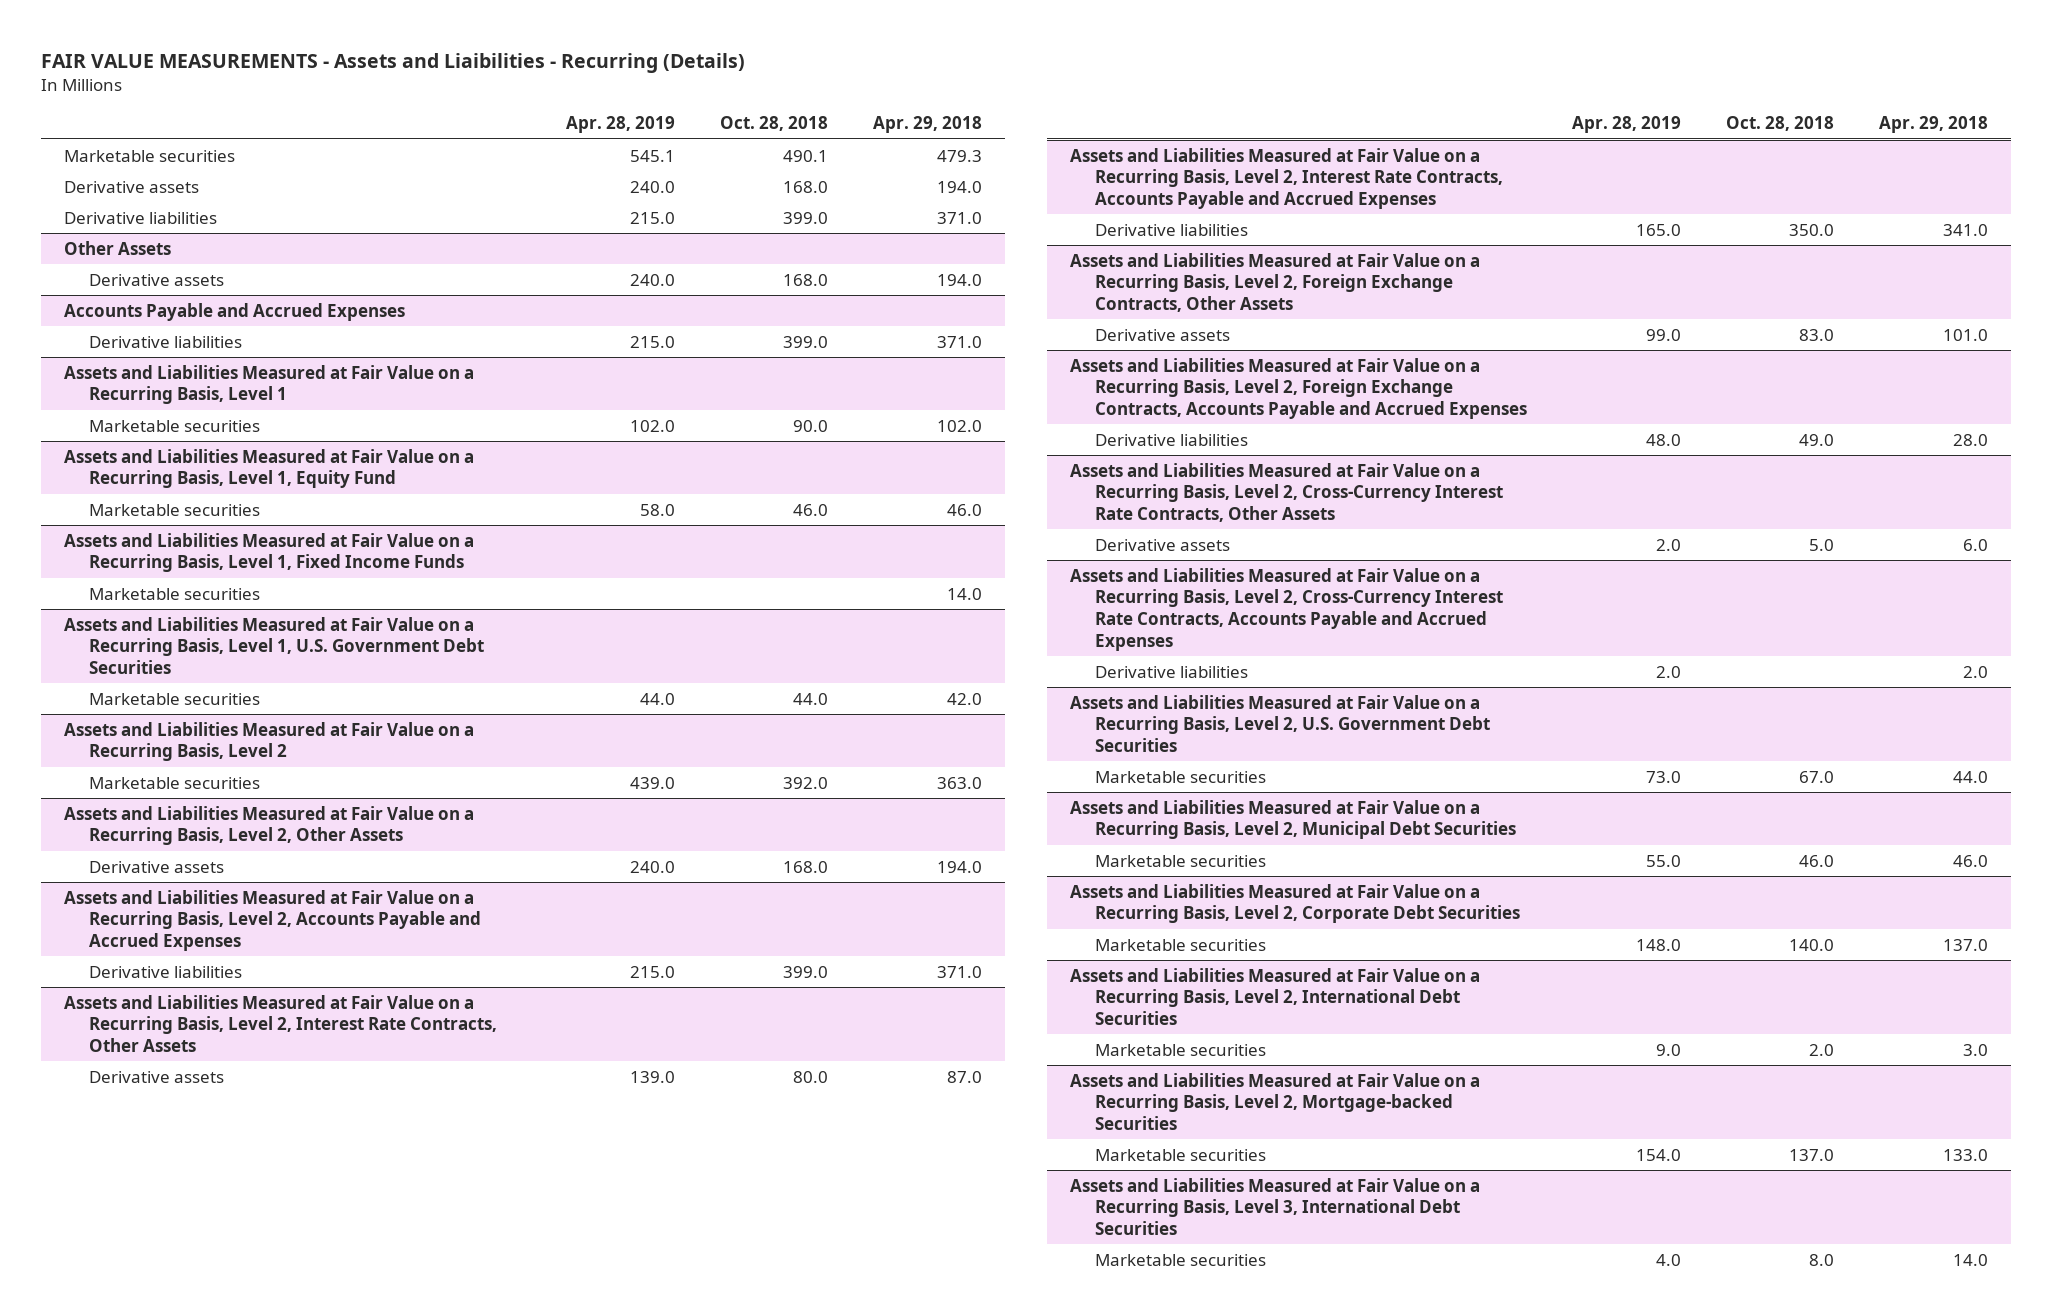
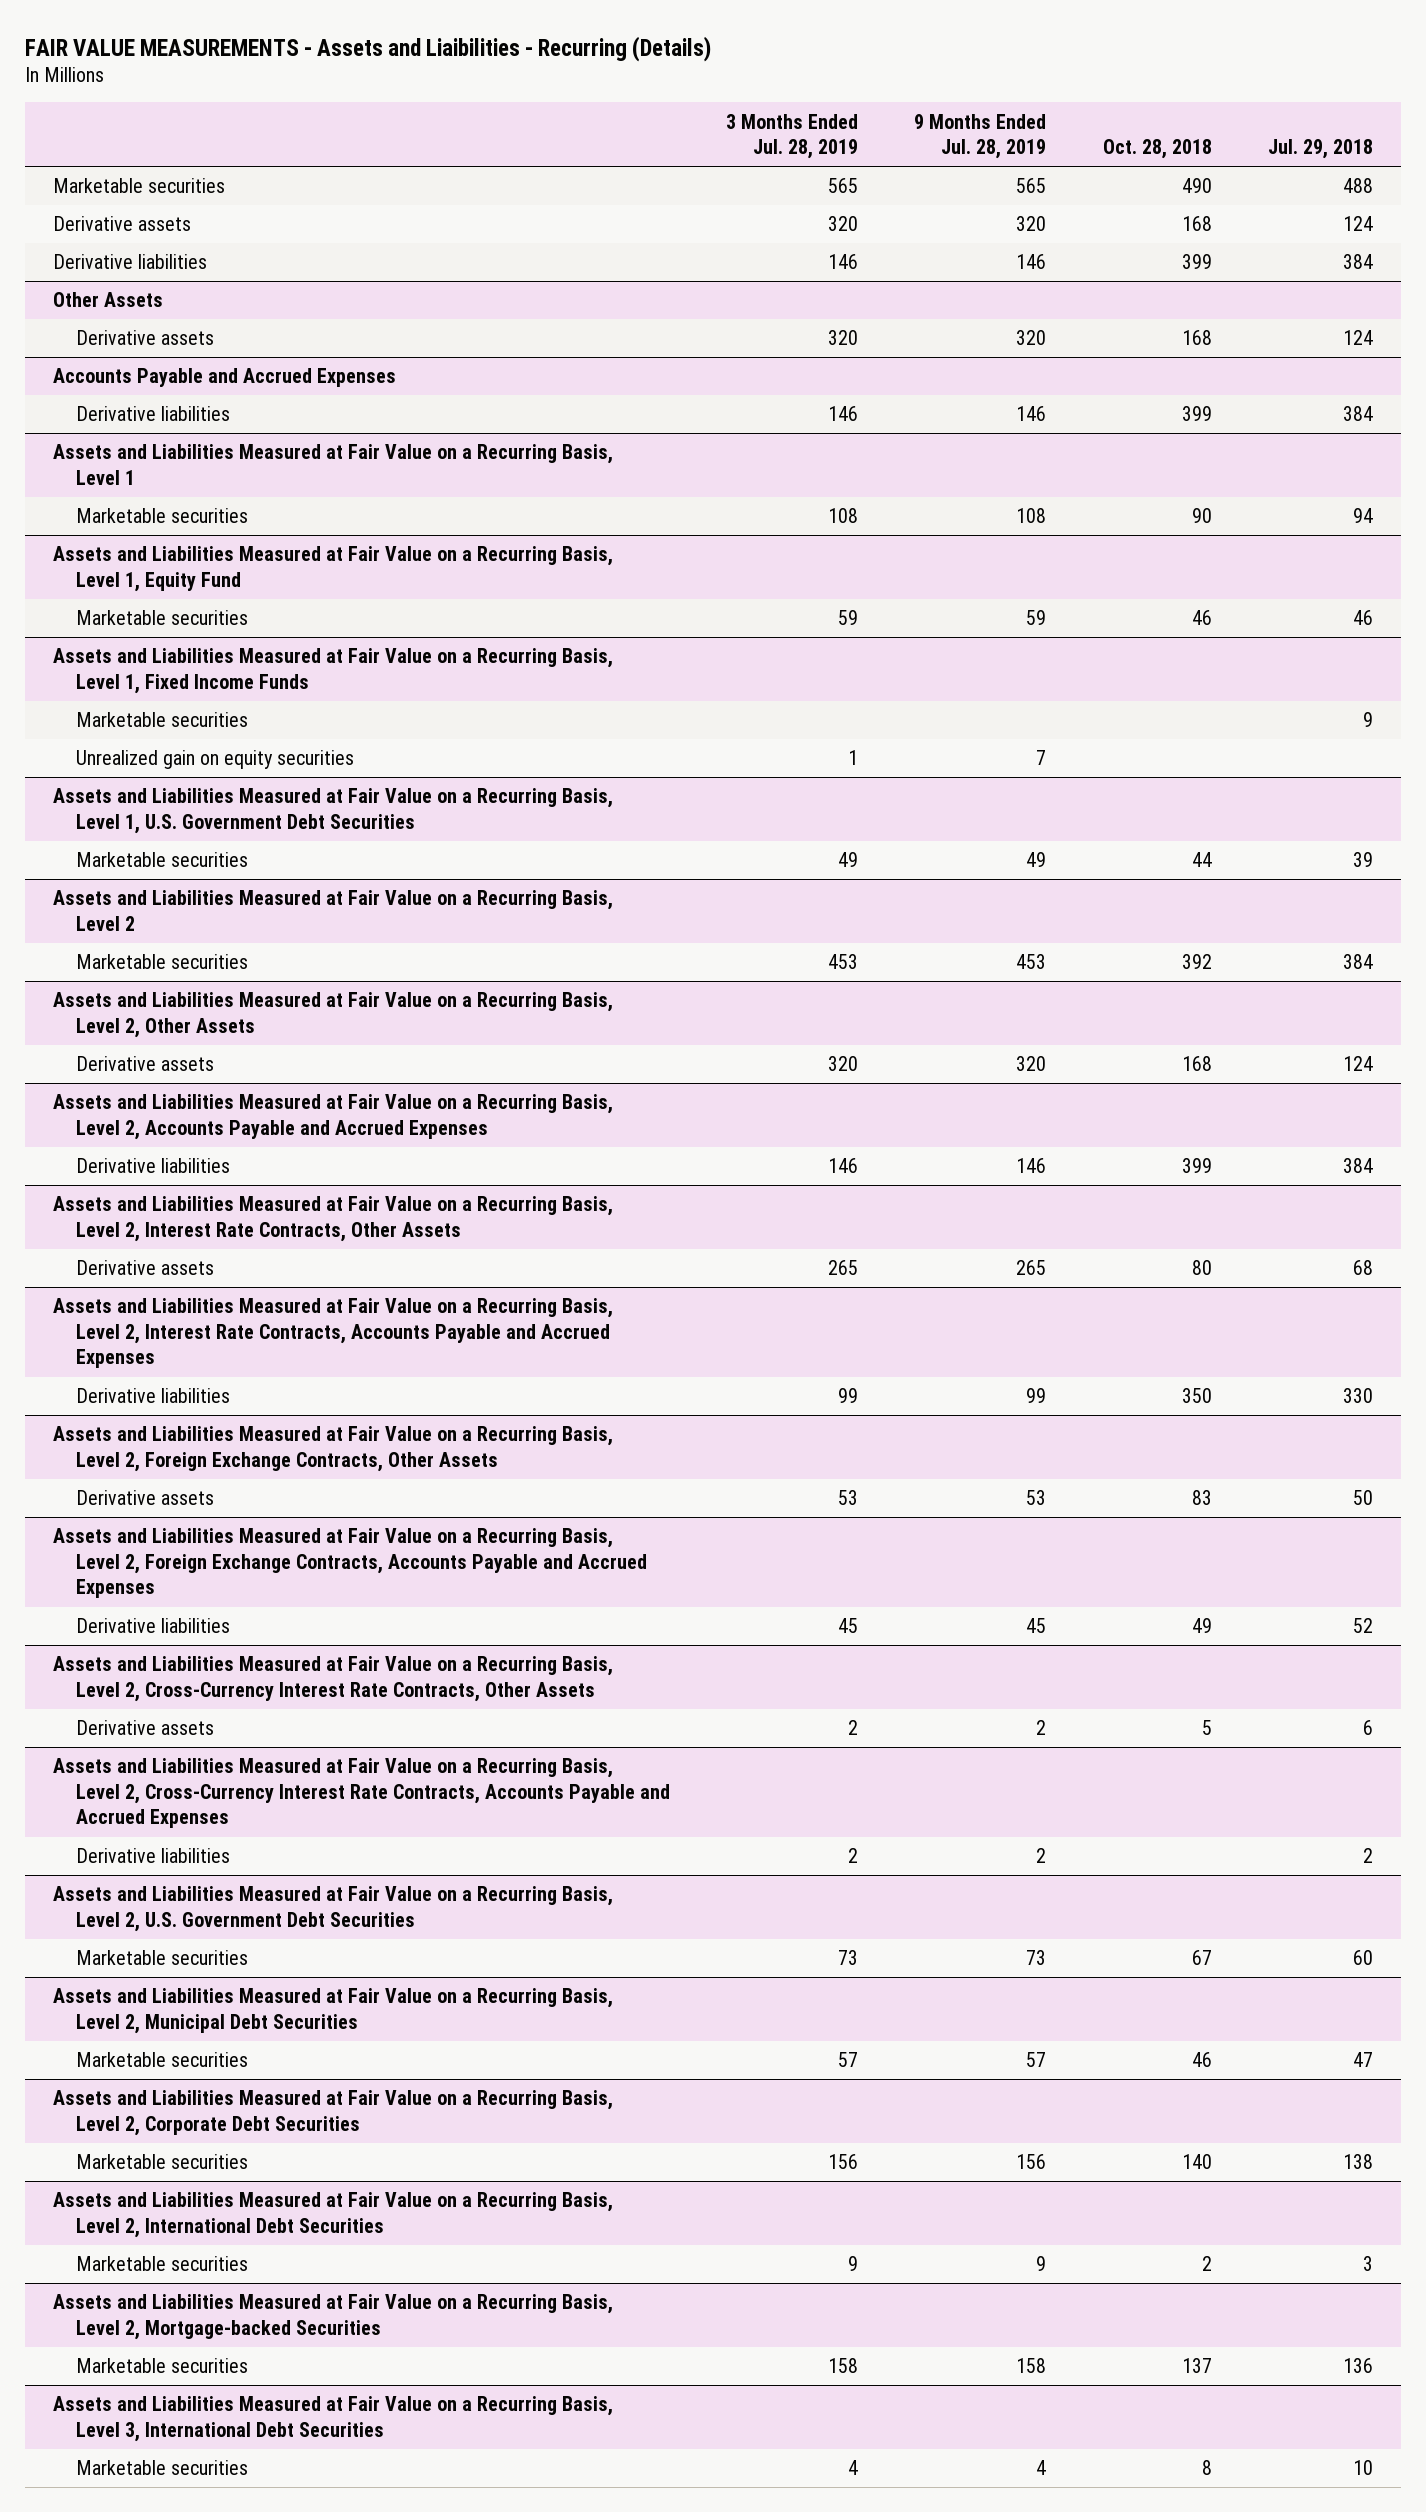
[566,116,676,134] Apr. 28, 2019 -> none
[873,116,983,134] Apr. 29, 2018 -> none
none -> [726,113,859,160] 3 Months Ended Jul. 28, 2019
none -> [914,113,1047,160] 9 Months Ended Jul. 28, 2019
none -> [1267,139,1373,160] Jul. 29, 2018
[783,149,829,162] 490.1 -> [1181,178,1212,194] 490
[783,180,829,193] 168.0 -> [1181,216,1212,232] 168
[783,211,829,224] 399.0 -> [1181,254,1212,270] 399
[783,273,829,286] 168.0 -> [1181,330,1212,346] 168
[783,335,829,348] 399.0 -> [1181,406,1212,422] 399
[793,419,829,432] 90.0 -> [1191,508,1212,524] 90
[793,503,829,516] 46.0 -> [1191,610,1212,626] 46
none -> [76,750,355,770] Unrealized gain on equity securities
[793,692,829,705] 44.0 -> [1191,852,1212,868] 44
[783,776,829,789] 392.0 -> [1181,954,1212,970] 392
[783,860,829,873] 168.0 -> [1181,1056,1212,1072] 168
[783,965,829,978] 399.0 -> [1181,1158,1212,1174] 399
[793,1070,829,1083] 80.0 -> [1191,1260,1212,1276] 80
[1789,223,1835,236] 350.0 -> [1181,1388,1212,1404] 350
[1799,328,1835,341] 83.0 -> [1191,1490,1212,1506] 83
[1799,433,1835,446] 49.0 -> [1191,1618,1212,1634] 49
[1809,538,1835,551] 5.0 -> [1201,1720,1212,1736] 5
[1799,770,1835,783] 67.0 -> [1191,1950,1212,1966] 67
[1799,854,1835,867] 46.0 -> [1191,2052,1212,2068] 46
[1789,938,1835,951] 140.0 -> [1181,2154,1212,2170] 140
[1809,1043,1835,1056] 2.0 -> [1201,2256,1212,2272] 2
[1789,1148,1835,1161] 137.0 -> [1181,2358,1212,2374] 137
[1809,1253,1835,1266] 8.0 -> [1201,2460,1212,2476] 8

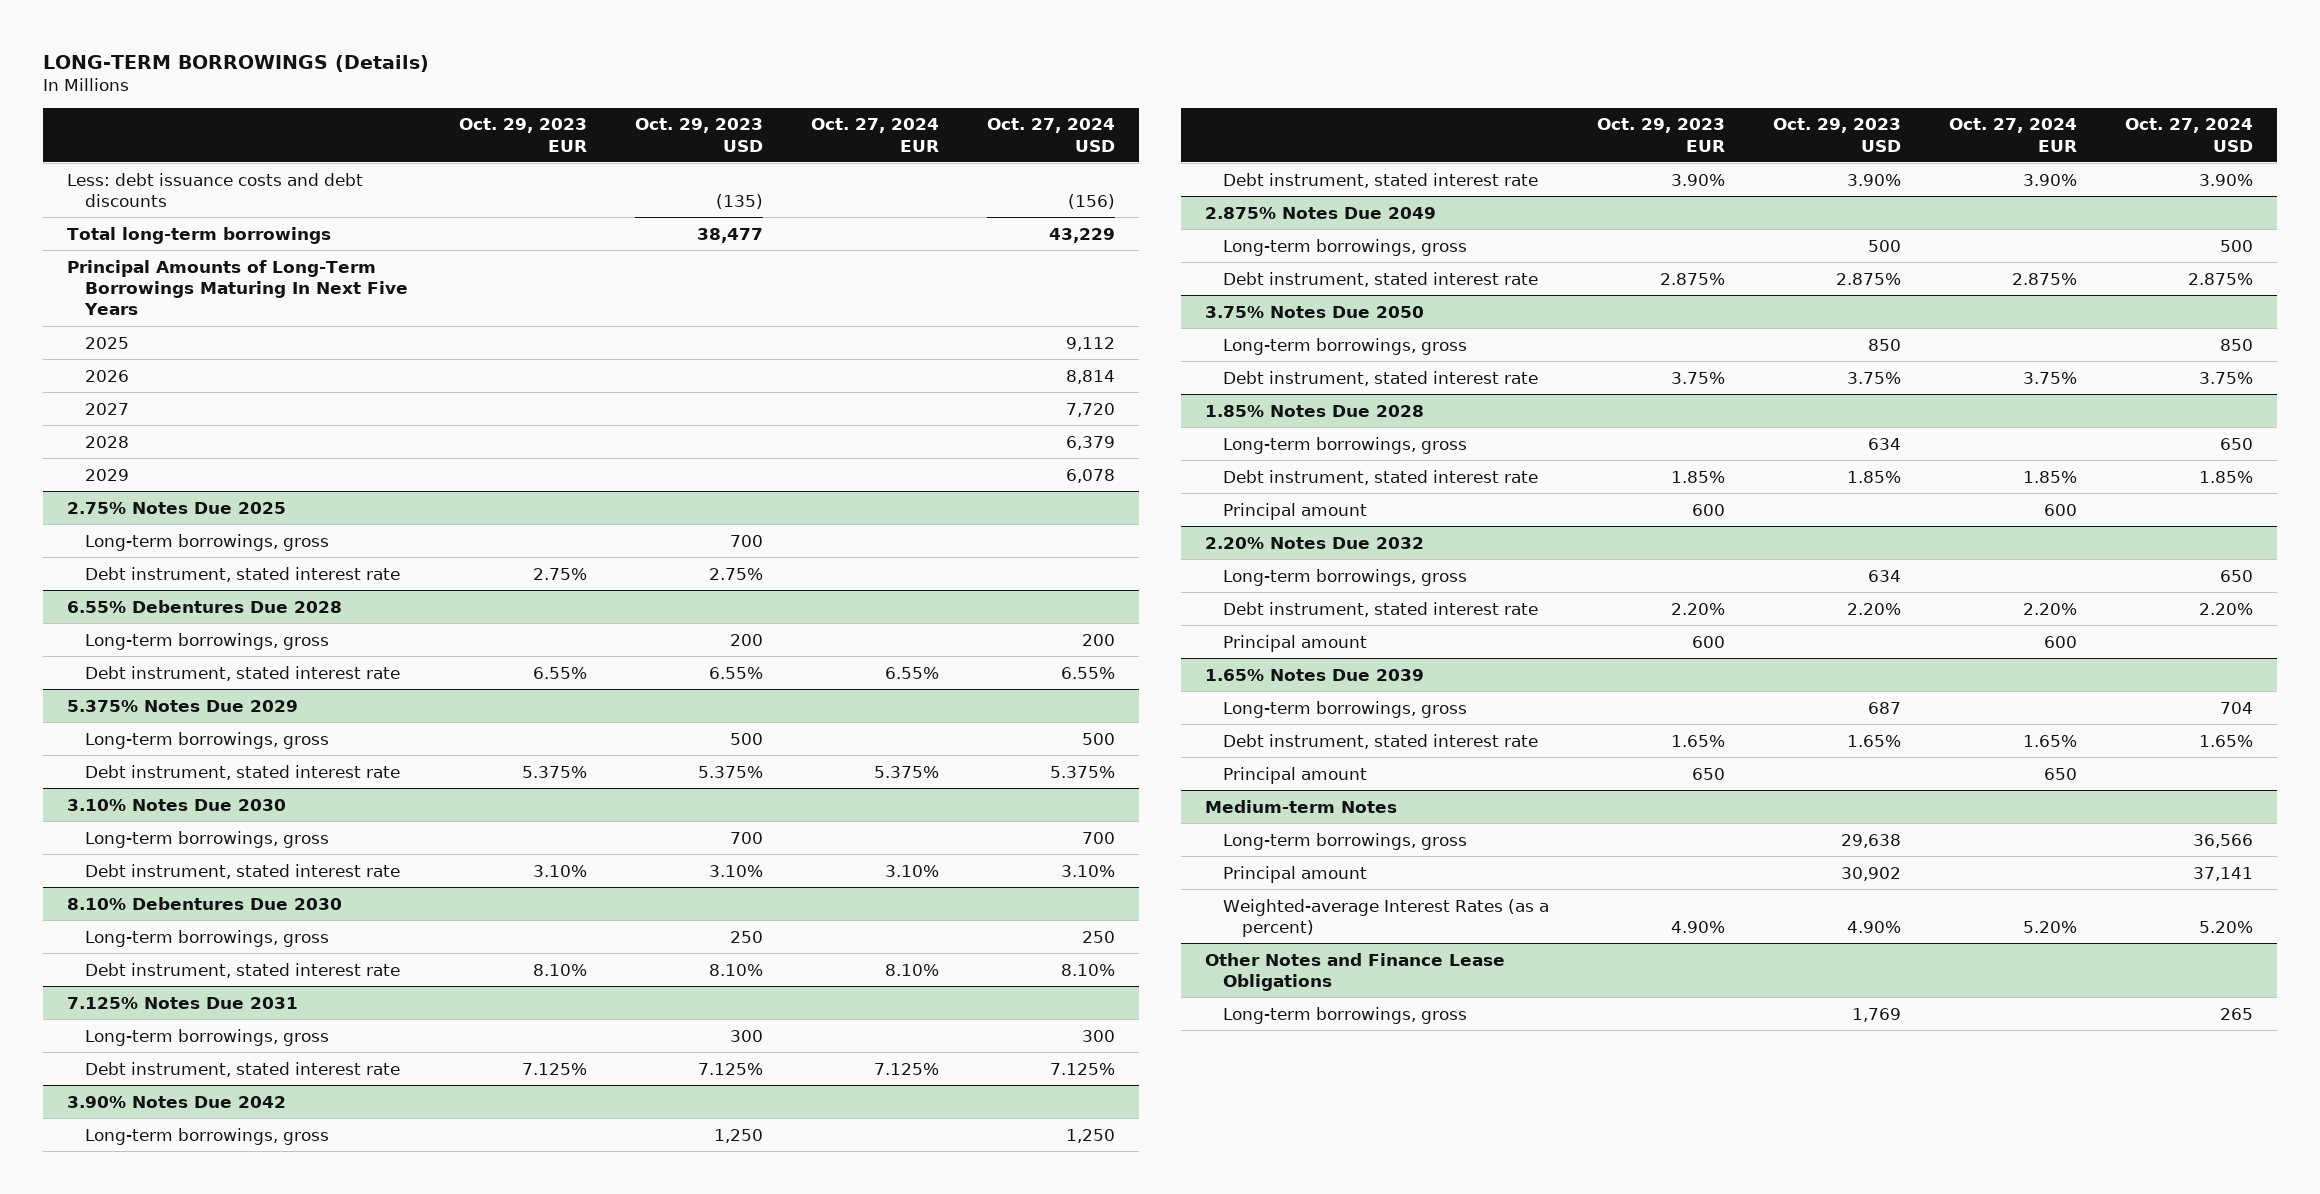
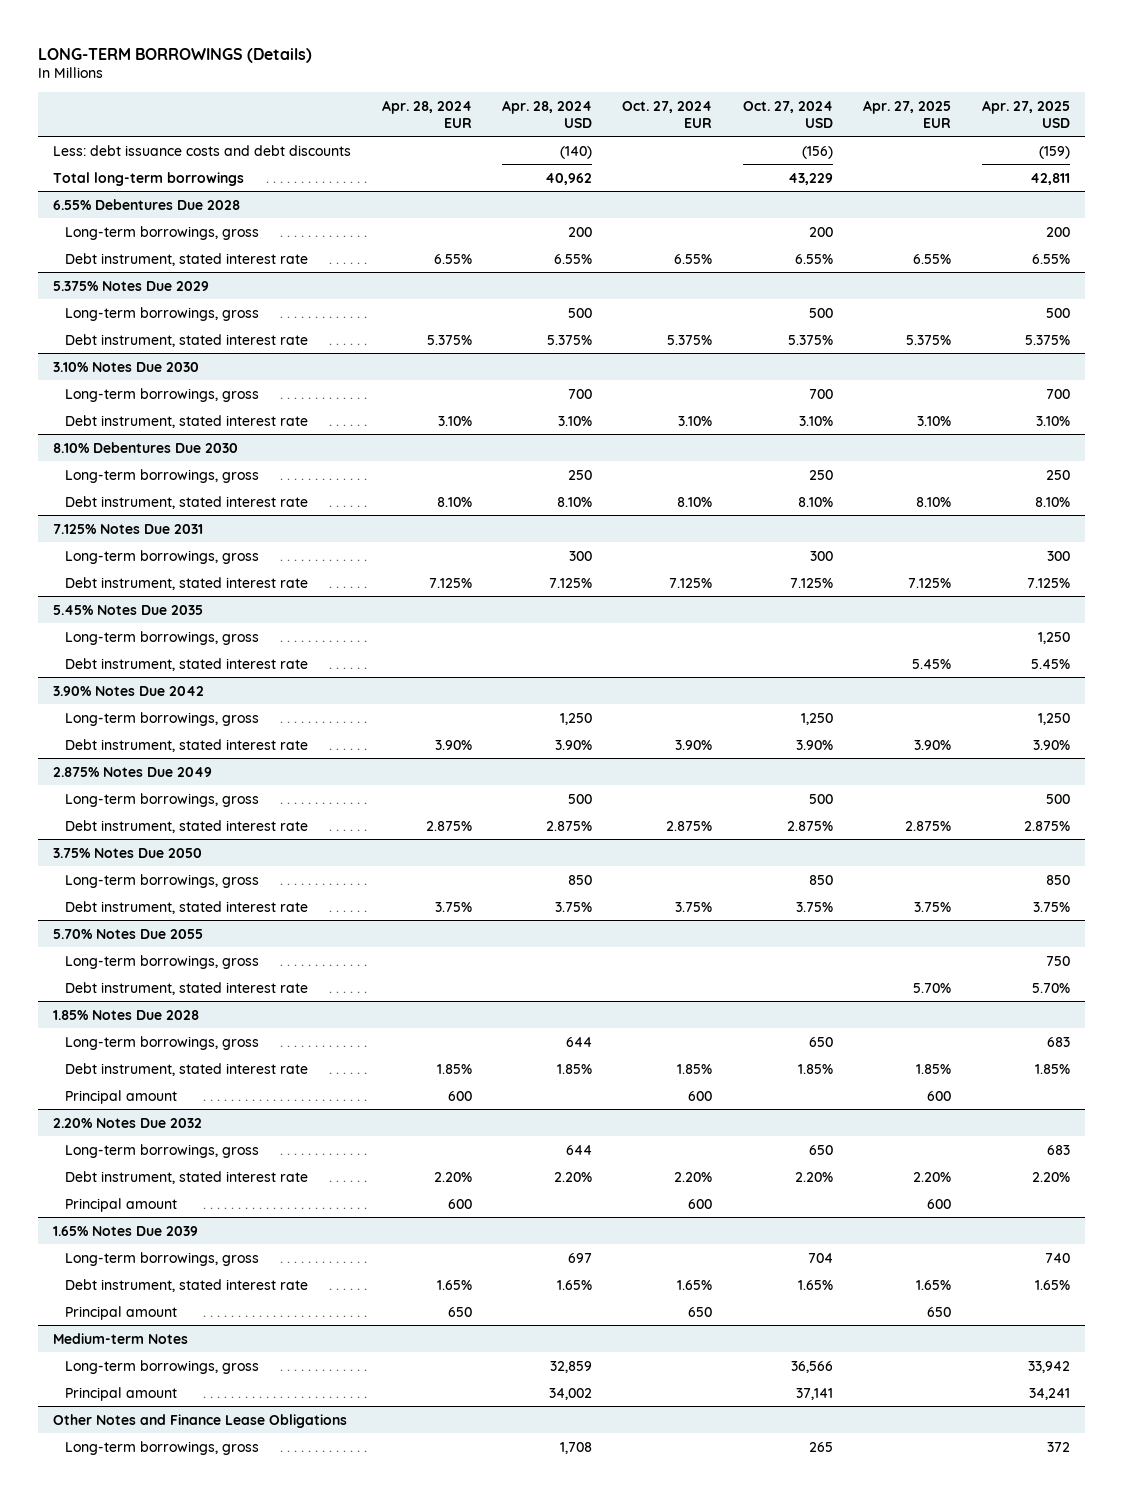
[459,118,588,152] Oct. 29, 2023 EUR -> none
[635,118,764,152] Oct. 29, 2023 USD -> none
none -> [381,99,472,128] Apr. 28, 2024 EUR
none -> [502,99,593,128] Apr. 28, 2024 USD
none -> [863,99,952,128] Apr. 27, 2025 EUR
none -> [981,99,1070,128] Apr. 27, 2025 USD
[66,259,409,316] Principal Amounts of Long-Term Borrowings Maturing In Next Five Years -> none
[85,336,130,349] 2025 -> none
[85,369,130,382] 2026 -> none
[85,402,130,415] 2027 -> none
[85,435,130,448] 2028 -> none
[85,468,130,481] 2029 -> none
[66,501,286,514] 2.75% Notes Due 2025 -> none
[85,533,330,551] Long-term borrowings, gross -> none
[85,566,401,582] Debt instrument, stated interest rate -> none
none -> [53,604,204,615] 5.45% Notes Due 2035
none -> [65,630,260,645] Long-term borrowings, gross
none -> [65,657,309,671] Debt instrument, stated interest rate
none -> [53,928,204,939] 5.70% Notes Due 2055
none -> [65,954,260,969] Long-term borrowings, gross
none -> [65,981,309,995] Debt instrument, stated interest rate
[1223,898,1550,937] Weighted-average Interest Rates (as a percent) -> none

